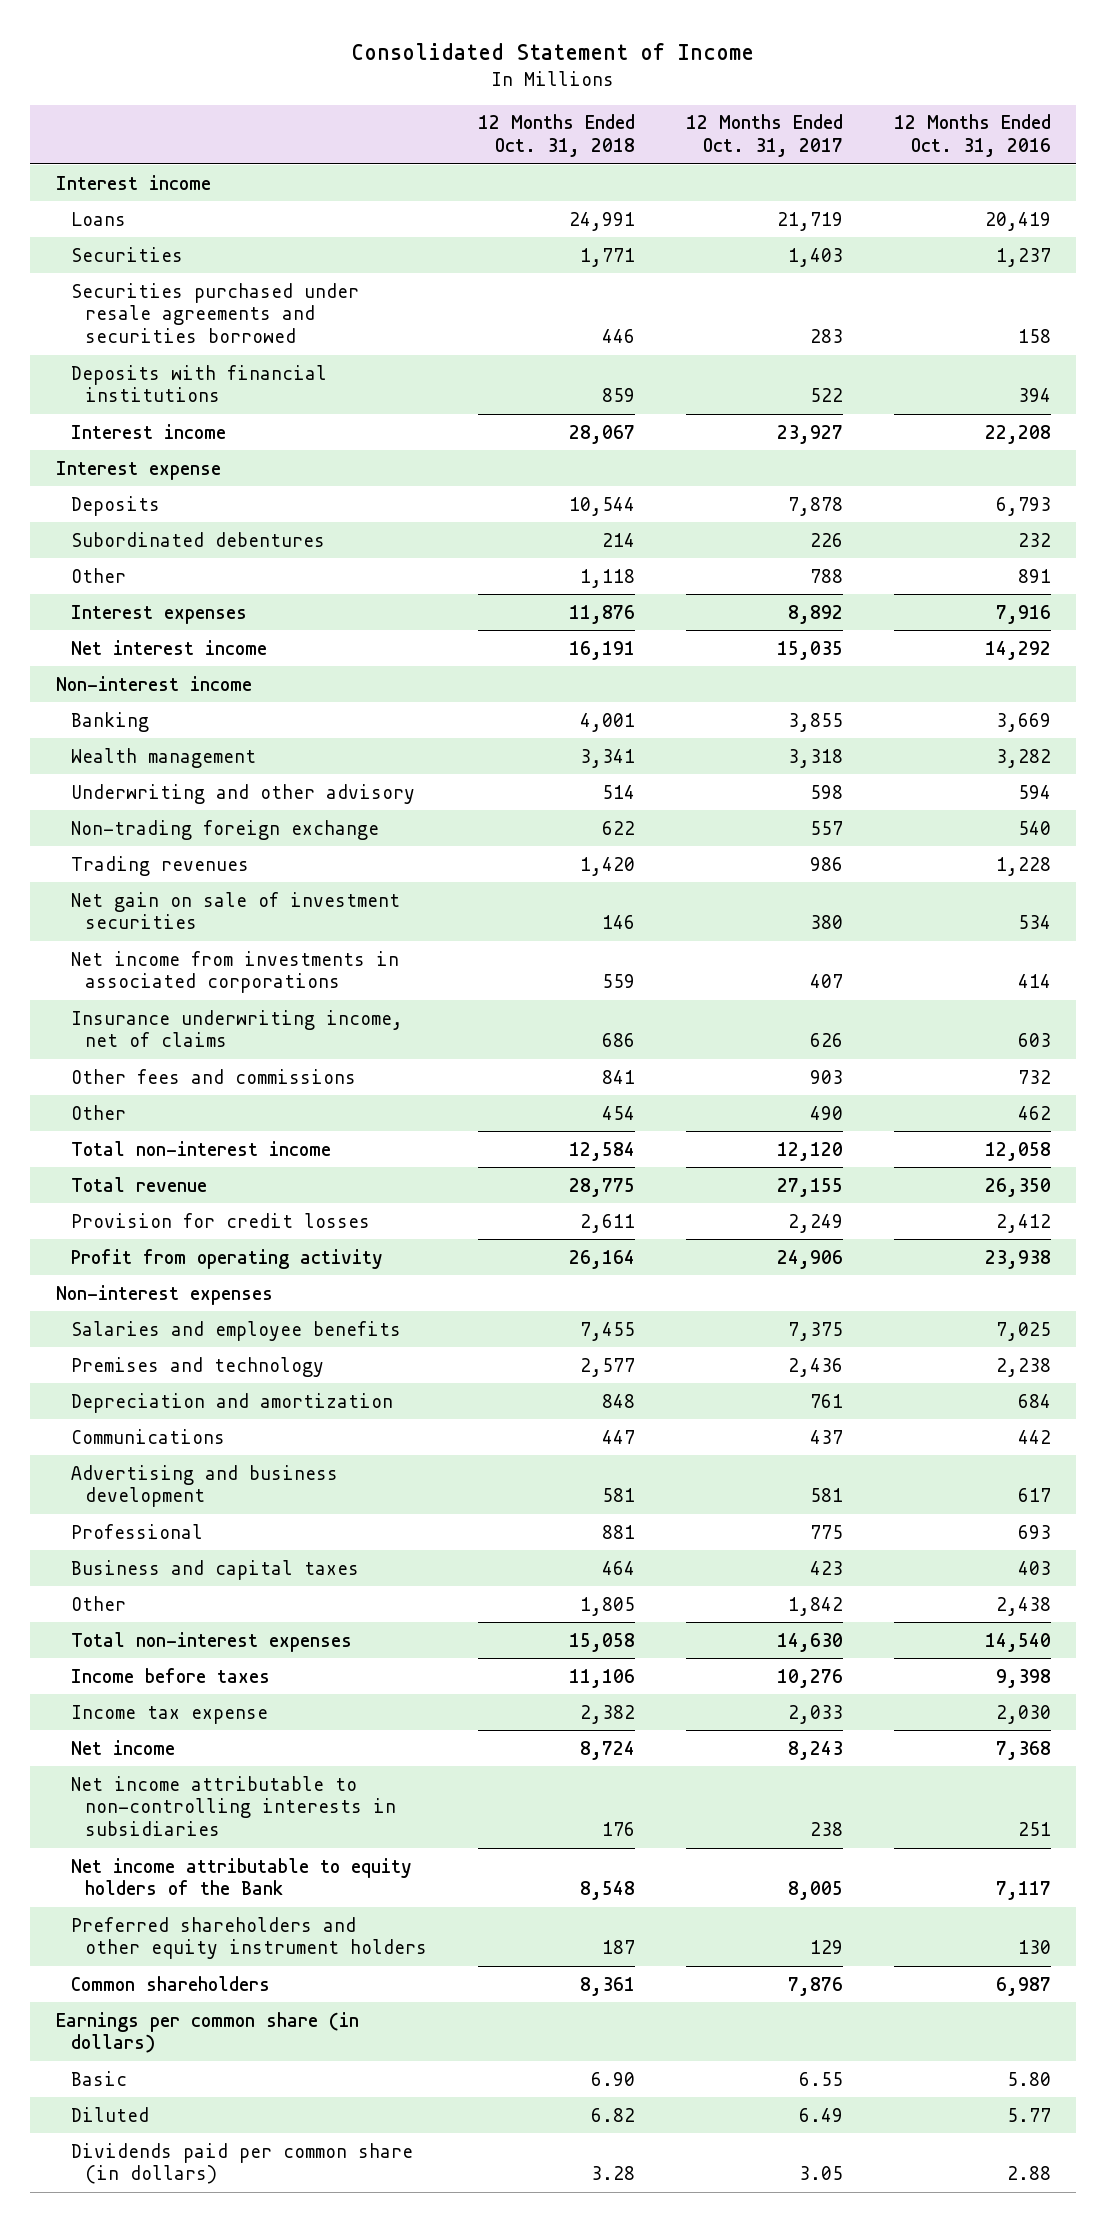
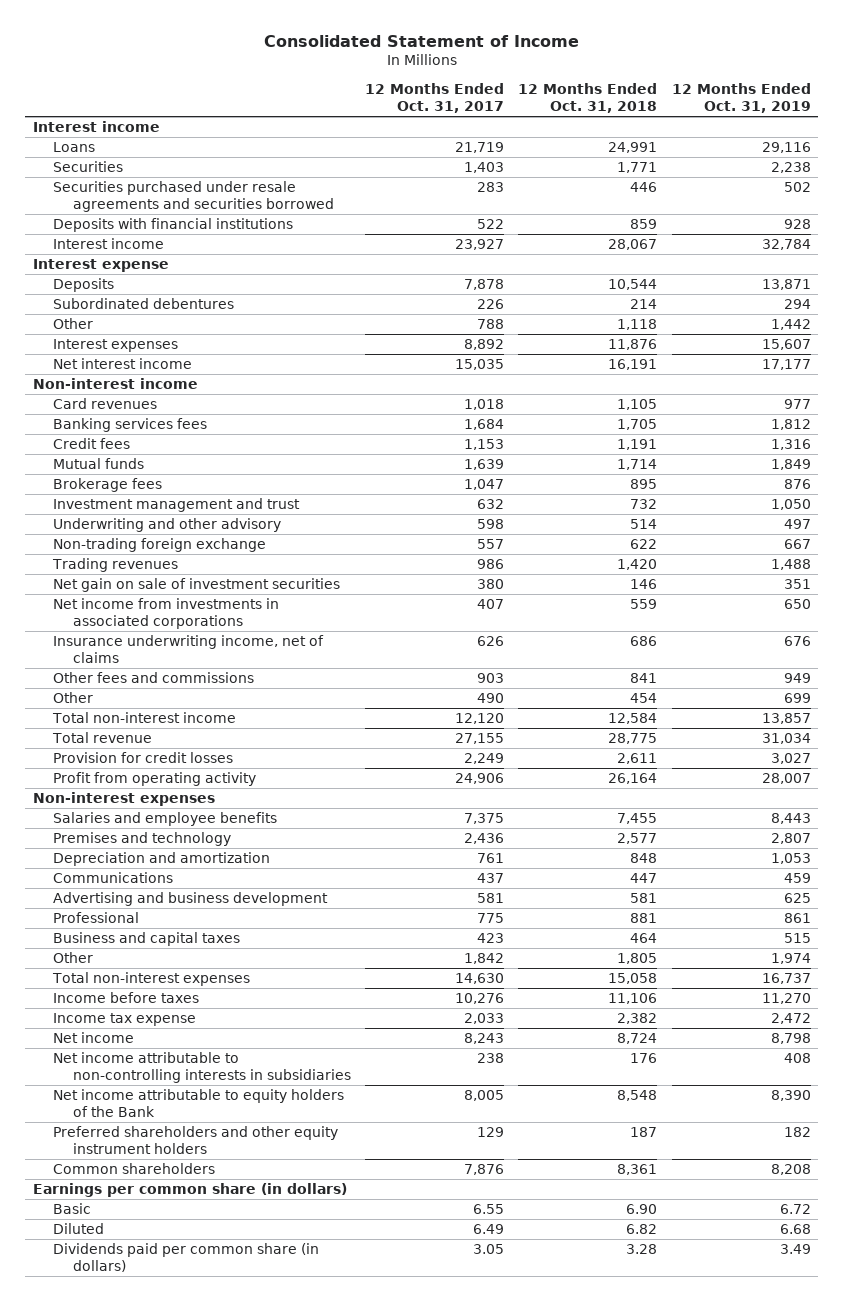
[893,114,1051,158] 12 Months Ended Oct. 31, 2016 -> none
none -> [671,83,811,114] 12 Months Ended Oct. 31, 2019
[70,747,256,768] Wealth management -> none
none -> [52,398,157,410] Card revenues
[70,711,149,732] Banking -> [52,418,207,433] Banking services fees
[580,712,636,732] 4,001 -> [617,419,658,431] 1,705
[787,712,843,732] 3,855 -> [464,419,505,431] 1,684
none -> [52,438,130,450] Credit fees
none -> [52,458,144,470] Mutual funds
none -> [52,478,162,493] Brokerage fees
none -> [52,498,300,513] Investment management and trust

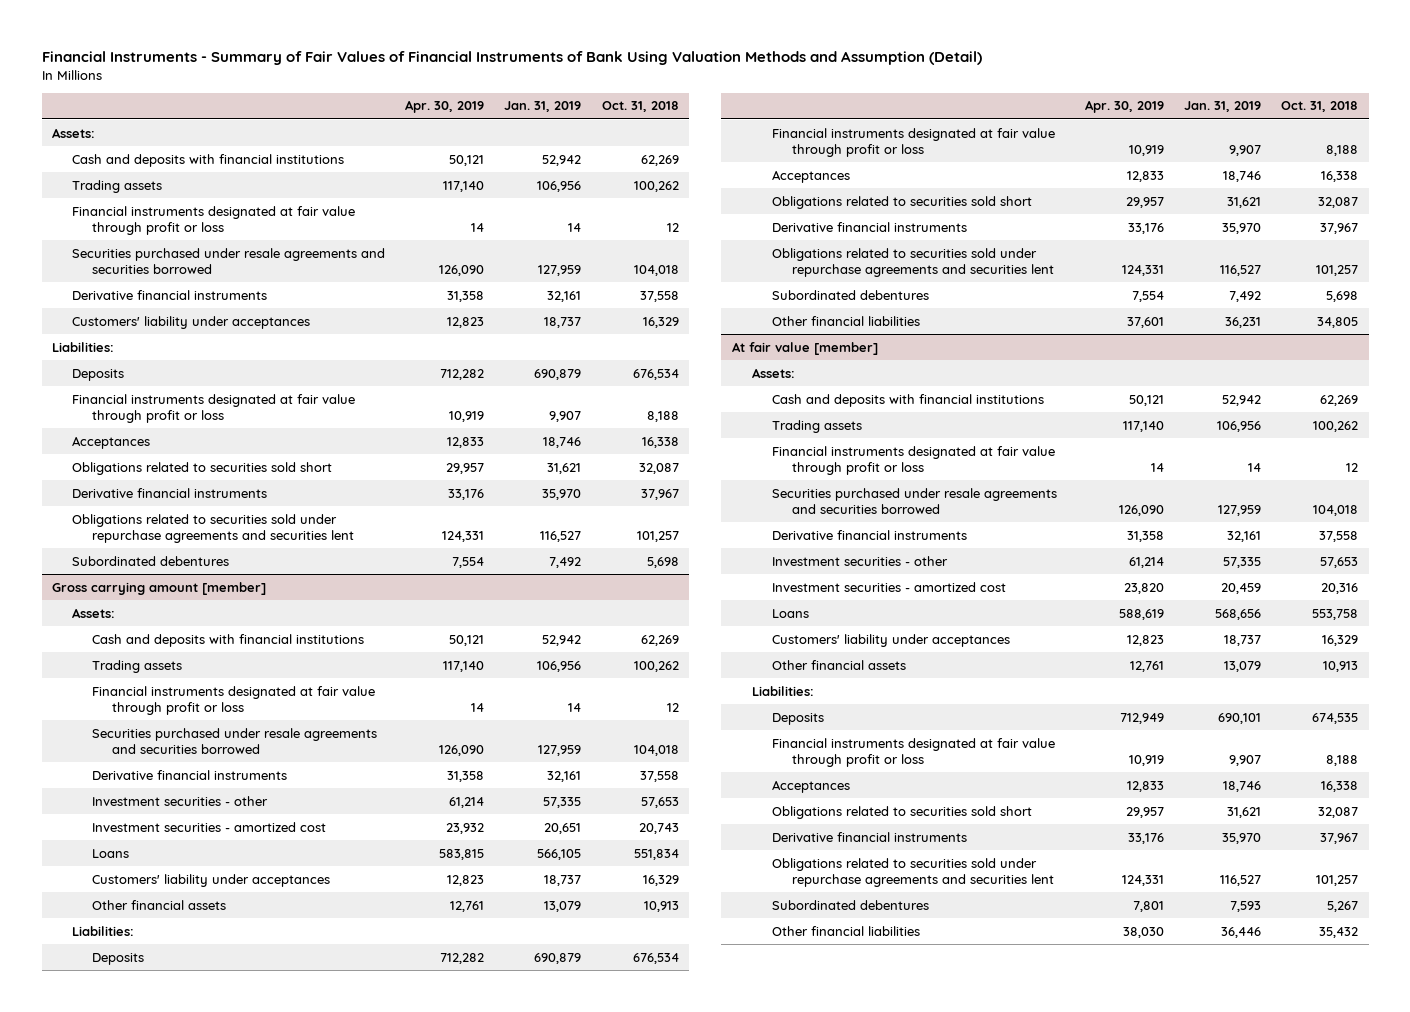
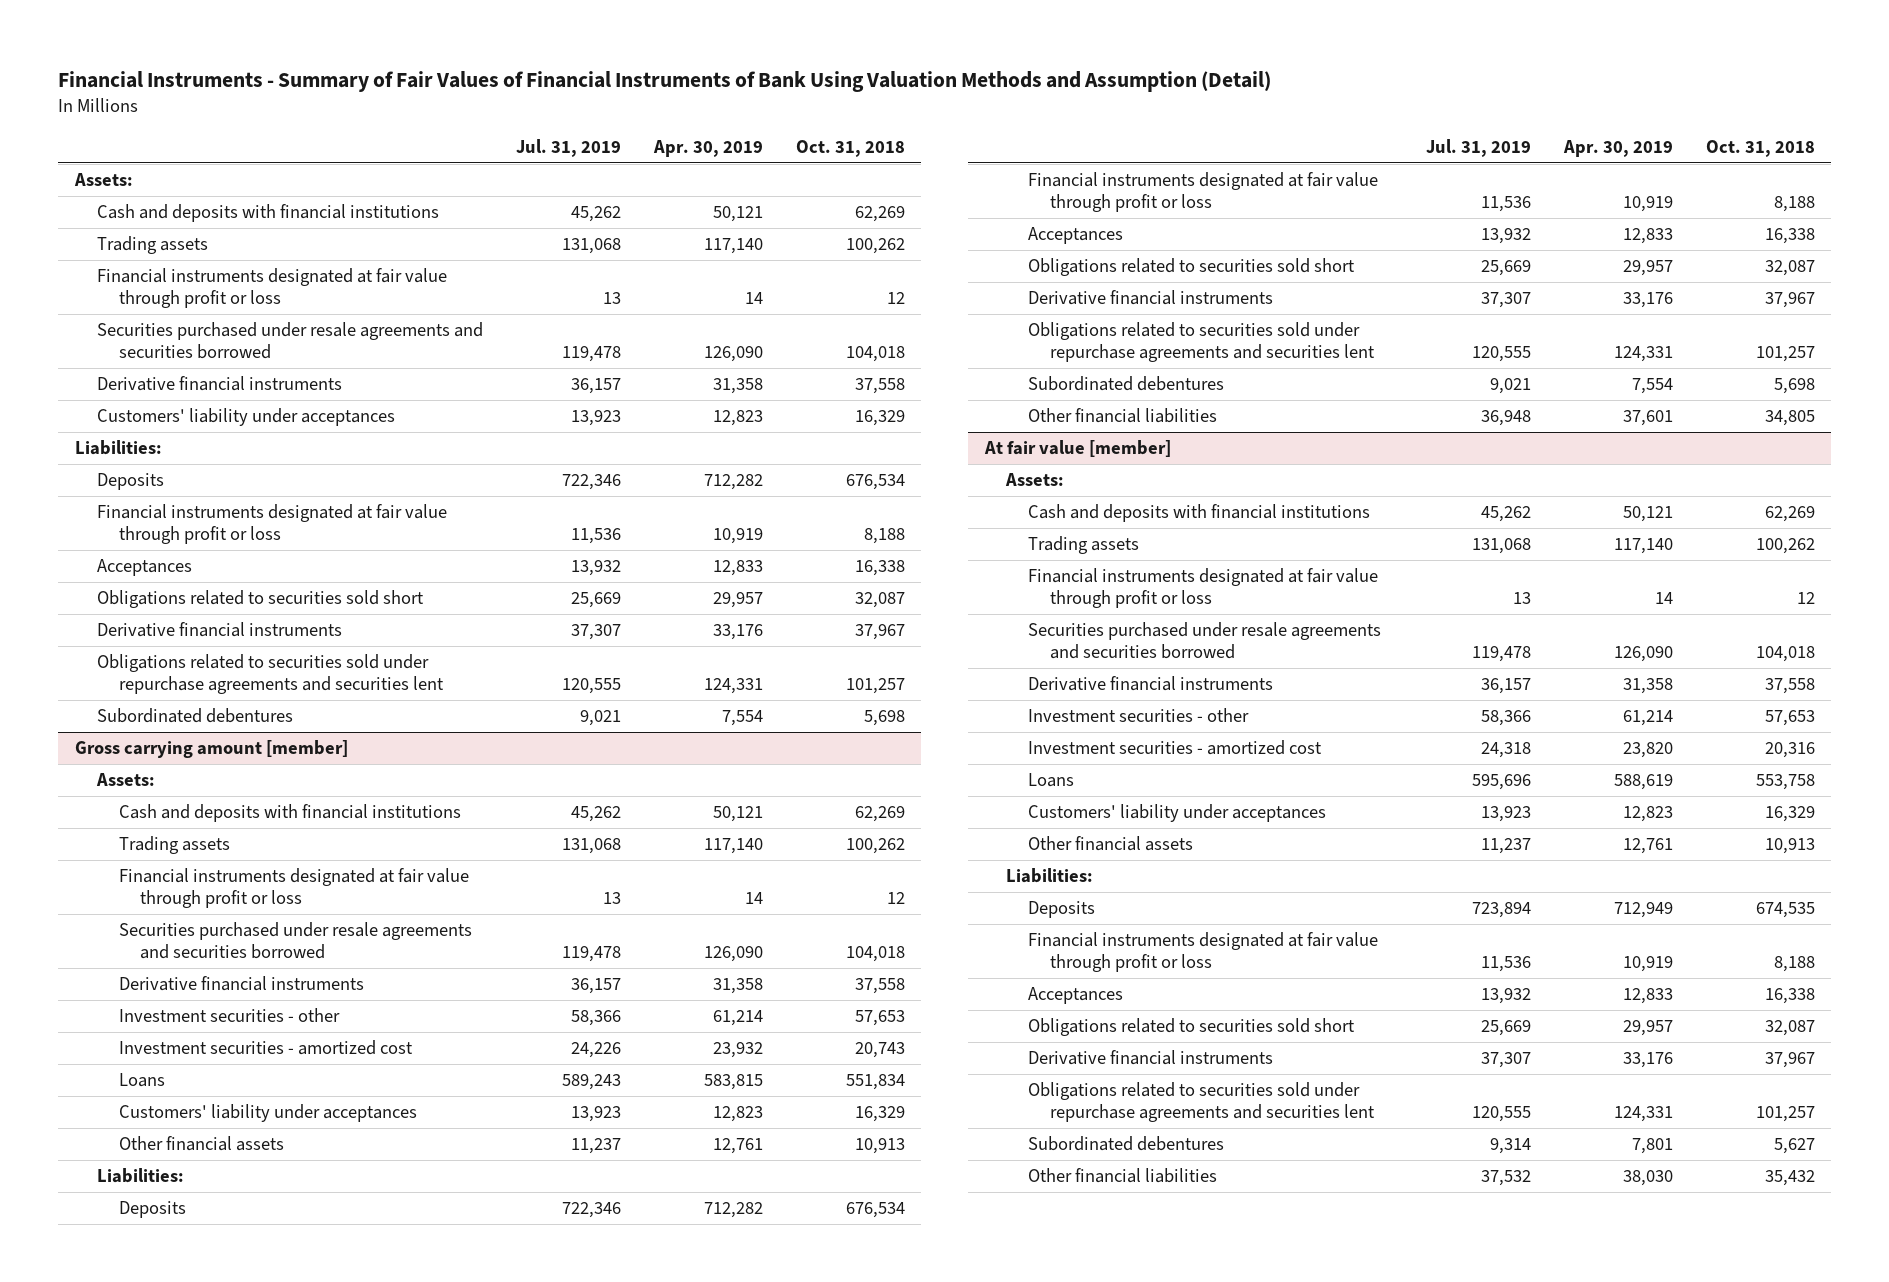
[504,101,582,113] Jan. 31, 2019 -> none
none -> [515,139,621,158] Jul. 31, 2019
[1327,900,1359,912] 5,267 -> [1773,1138,1815,1155] 5,627

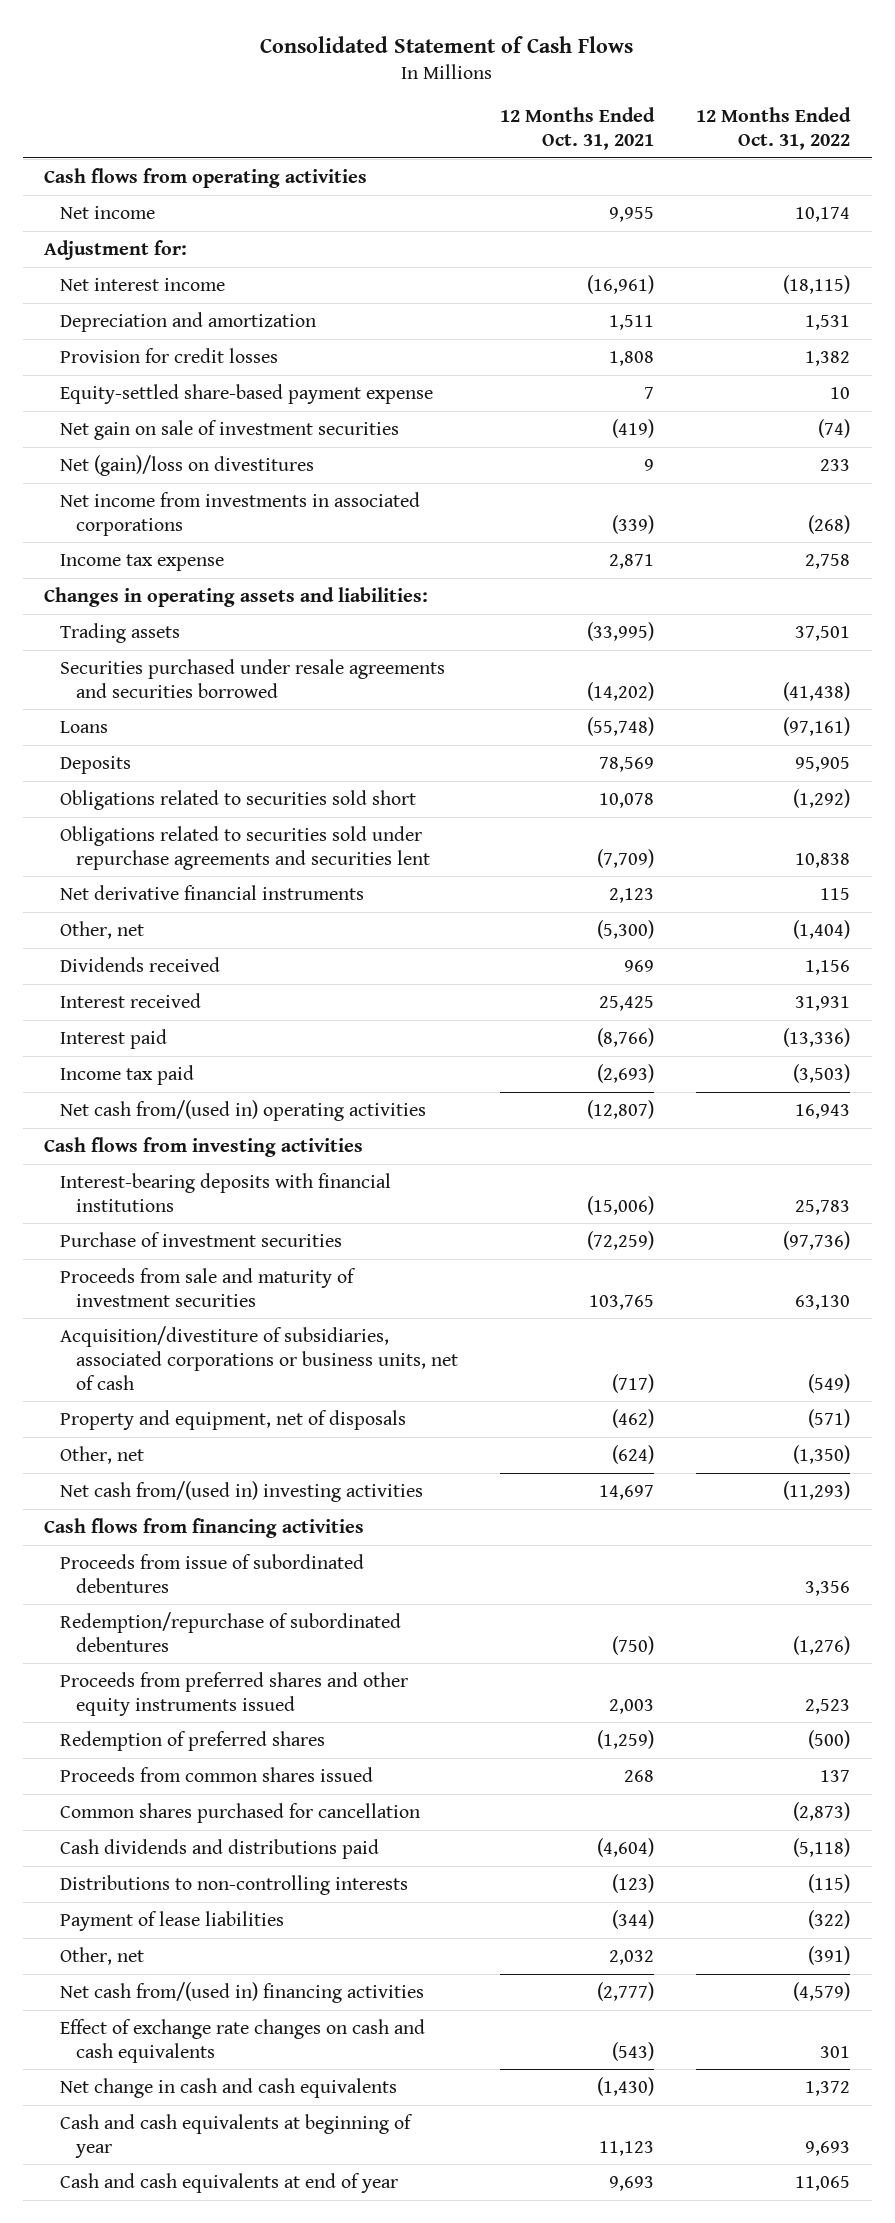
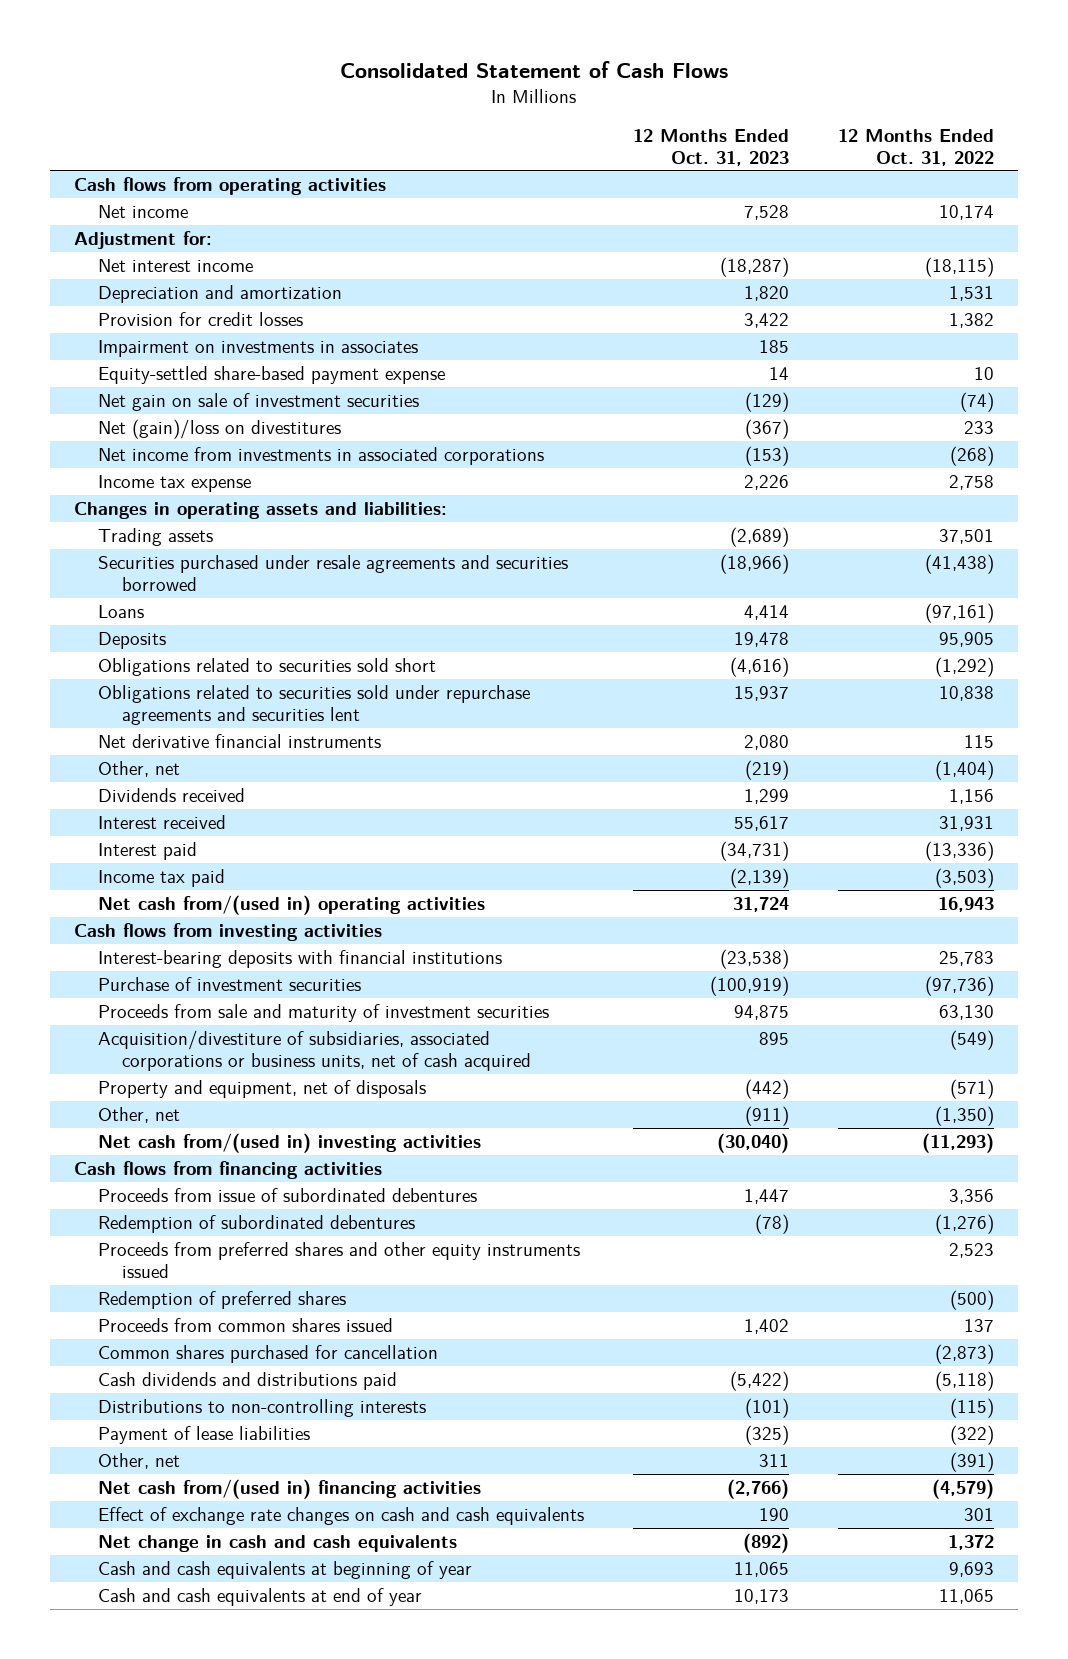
[500,106,656,150] 12 Months Ended Oct. 31, 2021 -> none
none -> [633,128,790,166] 12 Months Ended Oct. 31, 2023
none -> [98,339,419,357] Impairment on investments in associates
[59,1325,458,1390] Acquisition/divestiture of subsidiaries, associated corporations or business units, net of cash -> [98,1029,532,1071] Acquisition/divestiture of subsidiaries, associated corporations or business units, net of cash acquired
[59,1611,401,1652] Redemption/repurchase of subordinated debentures -> [98,1214,416,1233] Redemption of subordinated debentures

